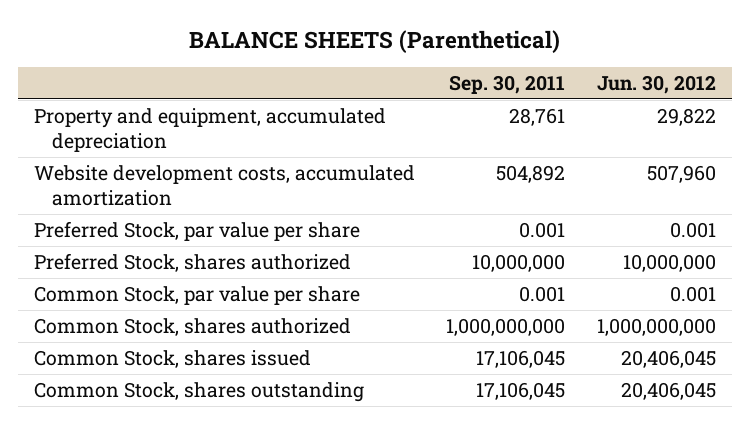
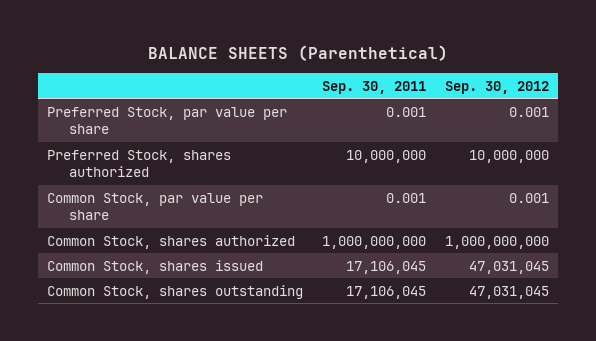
[597,74,717,94] Jun. 30, 2012 -> none
none -> [444,80,549,94] Sep. 30, 2012
[33,107,386,152] Property and equipment, accumulated depreciation -> none
[33,164,415,206] Website development costs, accumulated amortization -> none

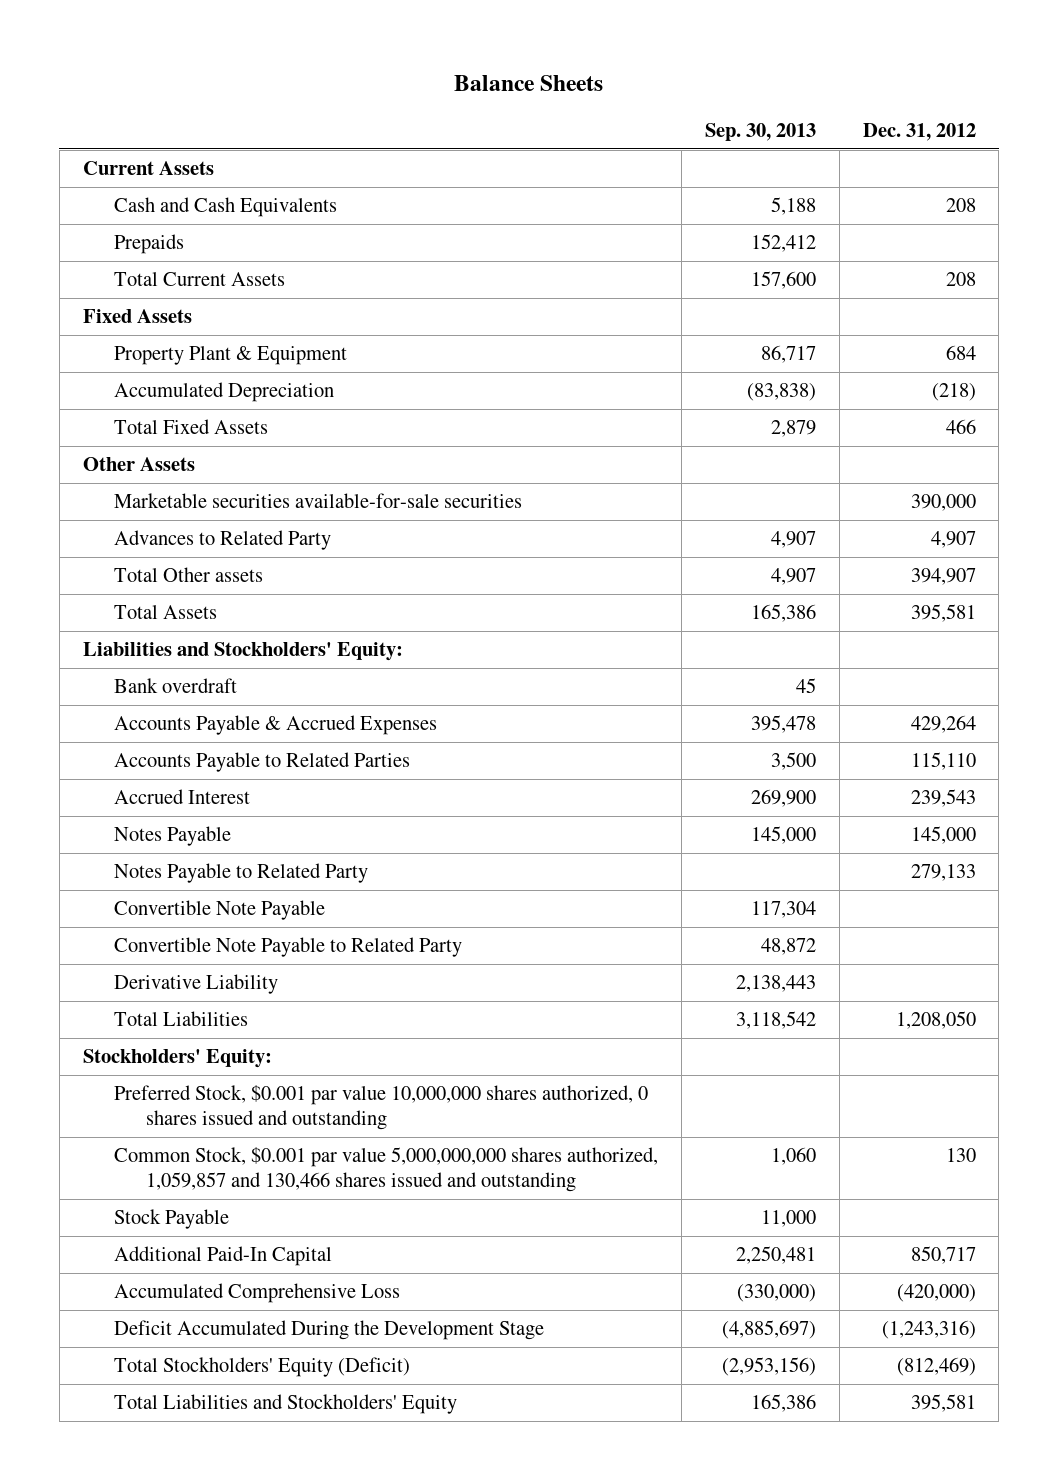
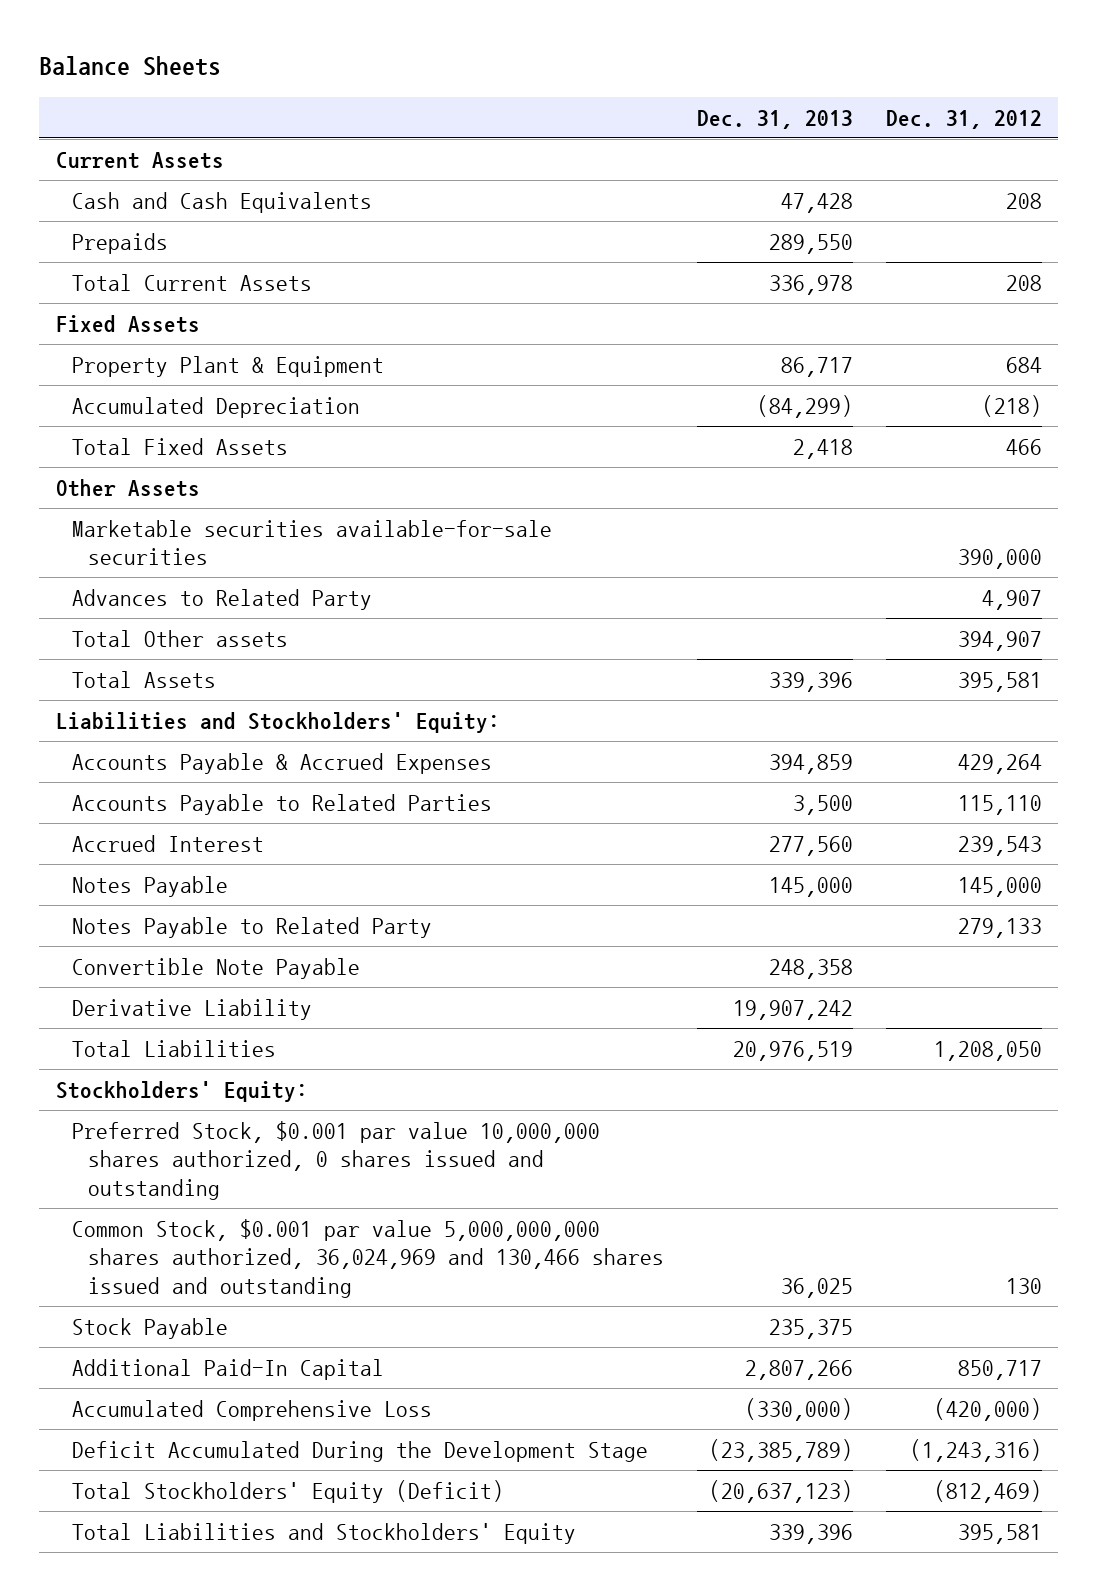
[704,123,816,142] Sep. 30, 2013 -> none
none -> [697,109,854,129] Dec. 31, 2013
[114,678,238,694] Bank overdraft -> none
[114,937,463,958] Convertible Note Payable to Related Party -> none
[114,1147,659,1193] Common Stock, $0.001 par value 5,000,000,000 shares authorized, 1,059,857 and 130,466 shares issued and outstanding -> [72,1218,665,1298] Common Stock, $0.001 par value 5,000,000,000 shares authorized, 36,024,969 and 130,466 shares issued and outstanding

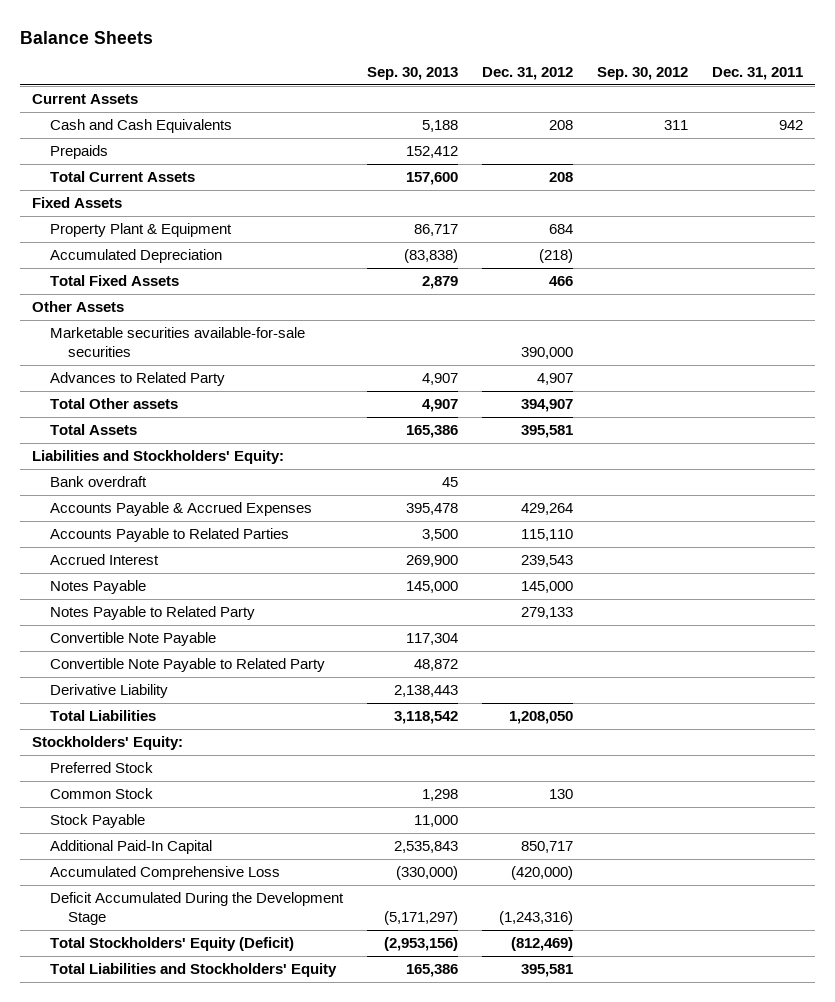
[697,109,854,129] Dec. 31, 2013 -> none
none -> [367,67,459,81] Sep. 30, 2013
none -> [596,67,688,81] Sep. 30, 2012
none -> [711,67,803,81] Dec. 31, 2011
none -> [50,476,148,488] Bank overdraft
none -> [50,658,326,673] Convertible Note Payable to Related Party
[72,1120,601,1200] Preferred Stock, $0.001 par value 10,000,000 shares authorized, 0 shares issued and outstanding -> [50,762,154,774] Preferred Stock
[72,1218,665,1298] Common Stock, $0.001 par value 5,000,000,000 shares authorized, 36,024,969 and 130,466 shares issued and outstanding -> [50,788,154,800] Common Stock

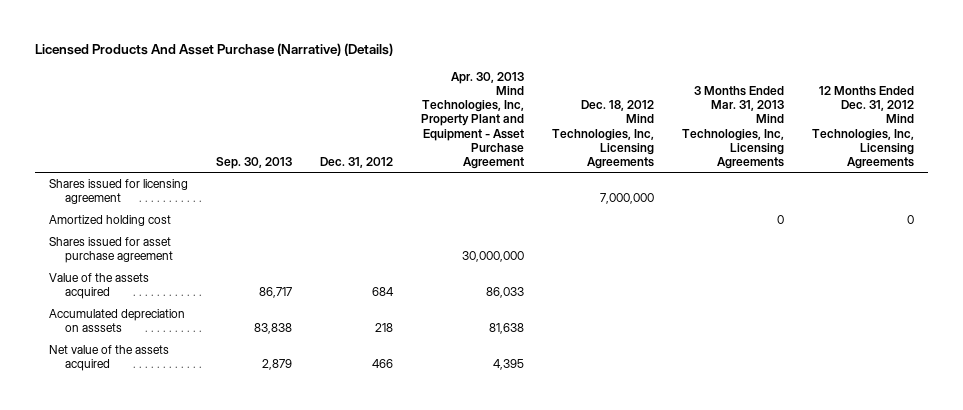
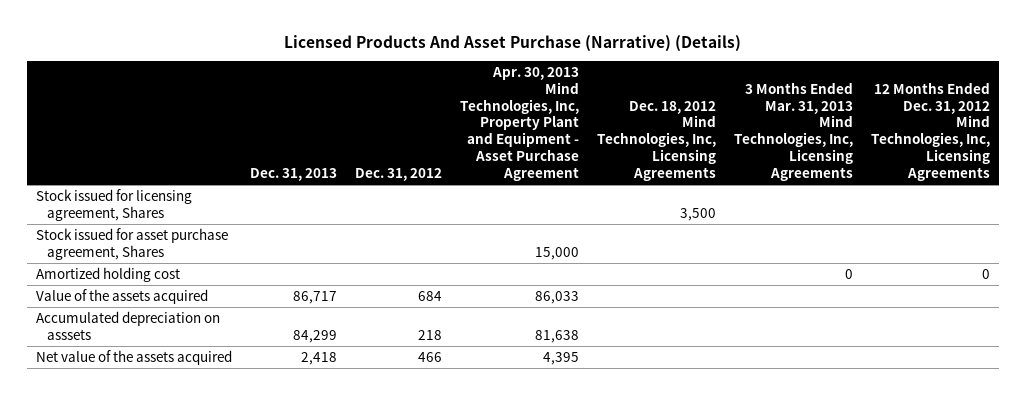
[216,156,293,169] Sep. 30, 2013 -> none
none -> [249,168,337,182] Dec. 31, 2013
[49,179,189,205] Shares issued for licensing agreement -> [35,188,192,221] Stock issued for licensing agreement, Shares
[600,193,655,205] 7,000,000 -> [679,207,716,221] 3,500
none -> [35,227,228,260] Stock issued for asset purchase agreement, Shares
[49,237,174,264] Shares issued for asset purchase agreement -> none

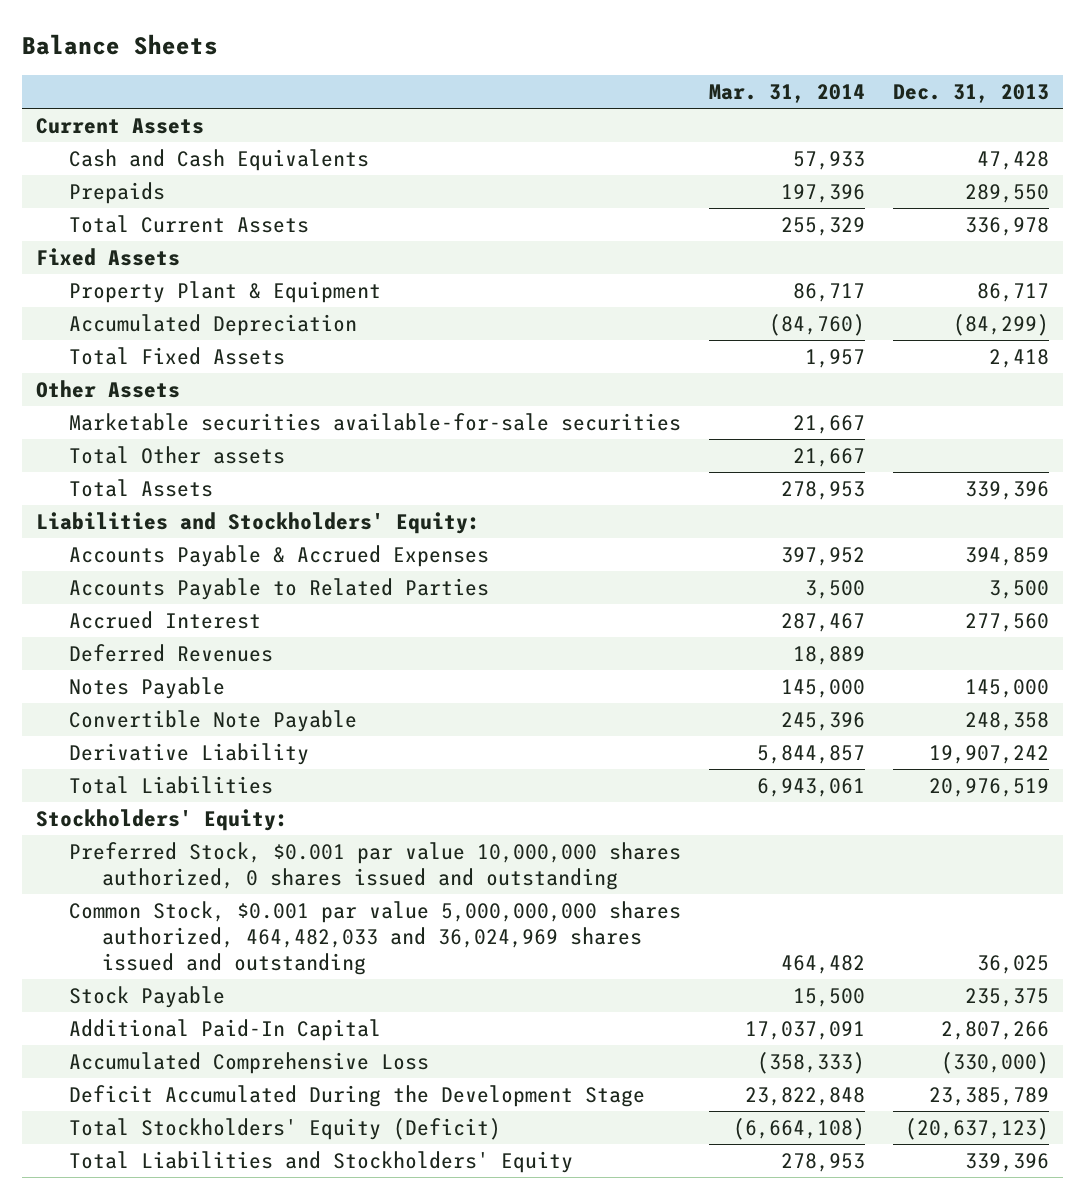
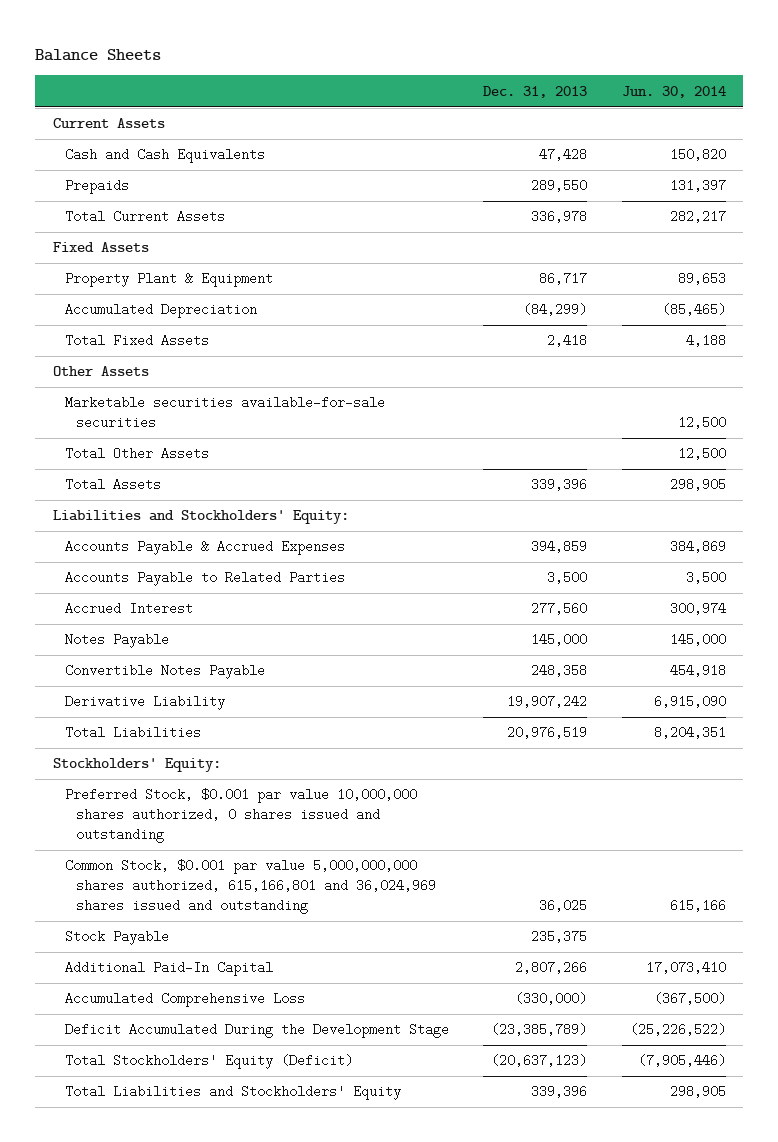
[709,84,866,104] Mar. 31, 2014 -> none
none -> [621,85,726,98] Jun. 30, 2014
[69,445,286,464] Total Other assets -> [64,447,209,461] Total Other Assets
[69,643,274,662] Deferred Revenues -> none
[69,709,358,732] Convertible Note Payable -> [64,664,265,680] Convertible Notes Payable
[69,900,682,975] Common Stock, $0.001 par value 5,000,000,000 shares authorized, 464,482,033 and 36,024,969 shares issued and outstanding -> [64,859,437,915] Common Stock, $0.001 par value 5,000,000,000 shares authorized, 615,166,801 and 36,024,969 shares issued and outstanding
[929,1086,1050,1106] 23,385,789 -> [491,1023,588,1037] (23,385,789)

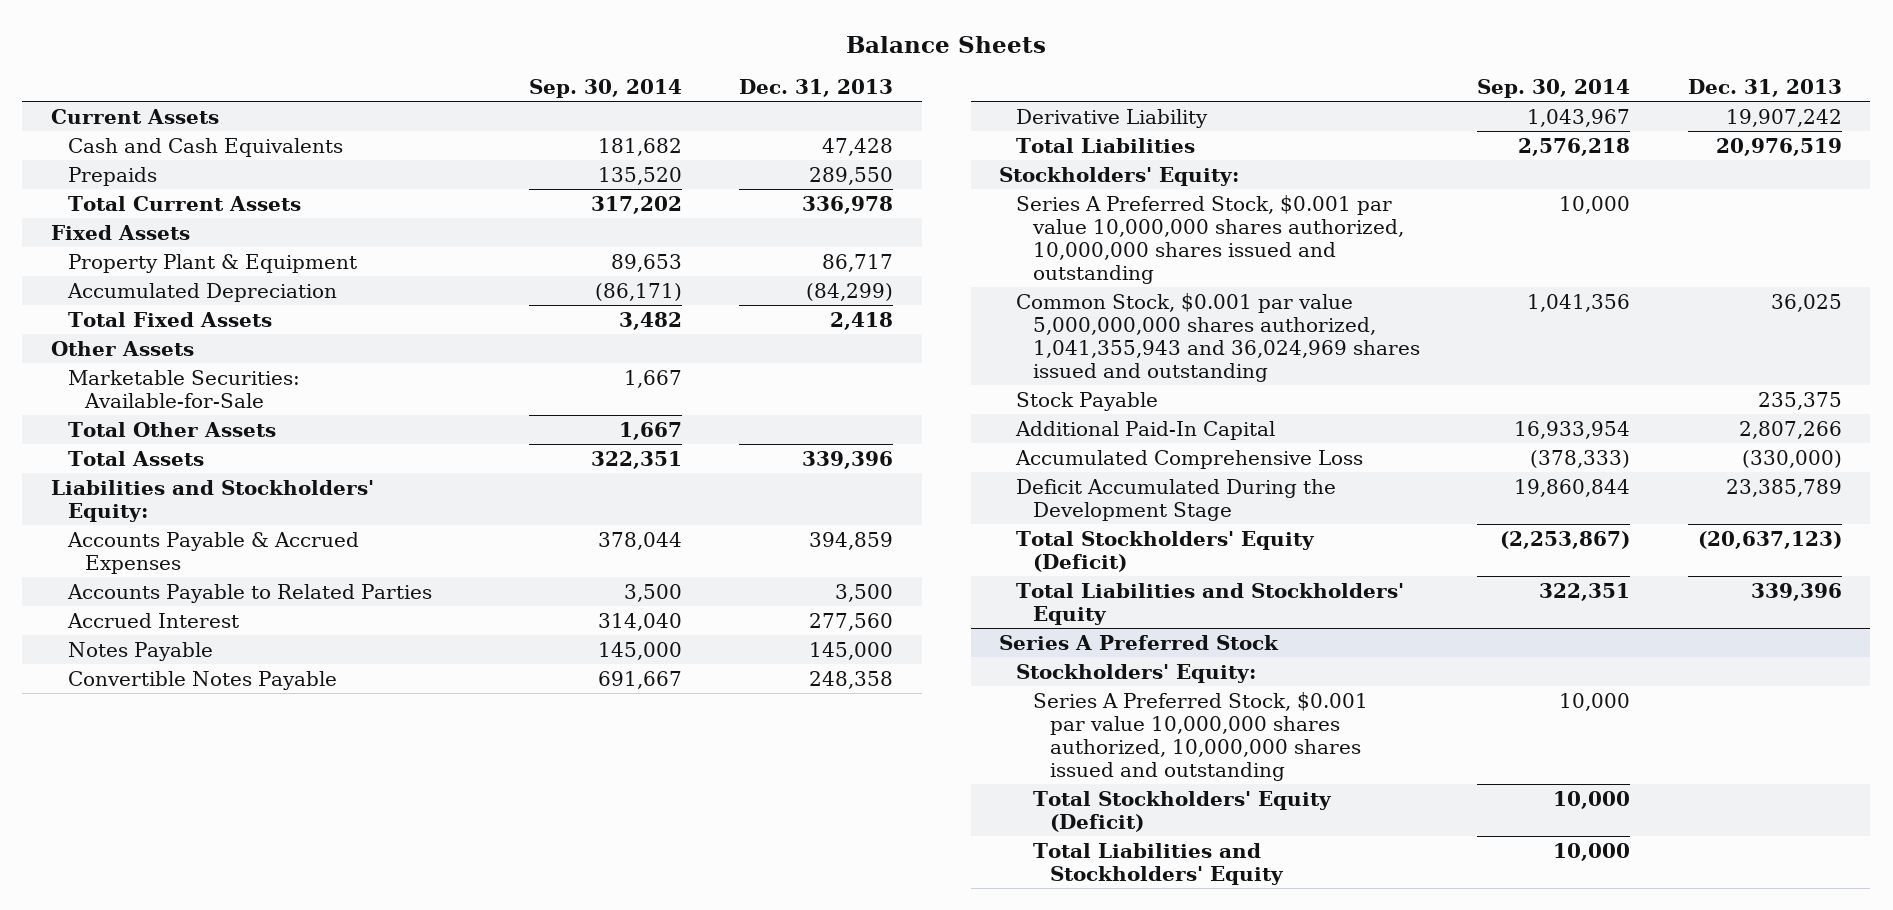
[621,85,726,98] Jun. 30, 2014 -> none
none -> [528,79,682,99] Sep. 30, 2014
[64,396,385,430] Marketable securities available-for-sale securities -> [67,369,300,408] Marketable Securities: Available-for-Sale
[64,788,417,844] Preferred Stock, $0.001 par value 10,000,000 shares authorized, 0 shares issued and outstanding -> [1016,194,1404,284] Series A Preferred Stock, $0.001 par value 10,000,000 shares authorized, 10,000,000 shares issued and outstanding
[64,859,437,915] Common Stock, $0.001 par value 5,000,000,000 shares authorized, 615,166,801 and 36,024,969 shares issued and outstanding -> [1016,292,1420,382] Common Stock, $0.001 par value 5,000,000,000 shares authorized, 1,041,355,943 and 36,024,969 shares issued and outstanding
[491,1023,588,1037] (23,385,789) -> [1725,478,1842,497] 23,385,789
none -> [999,634,1280,650] Series A Preferred Stock
none -> [1016,663,1257,683] Stockholders' Equity:
none -> [1032,691,1368,781] Series A Preferred Stock, $0.001 par value 10,000,000 shares authorized, 10,000,000 shares issued and outstanding
none -> [1032,790,1332,832] Total Stockholders' Equity (Deficit)
none -> [1032,842,1284,885] Total Liabilities and Stockholders' Equity

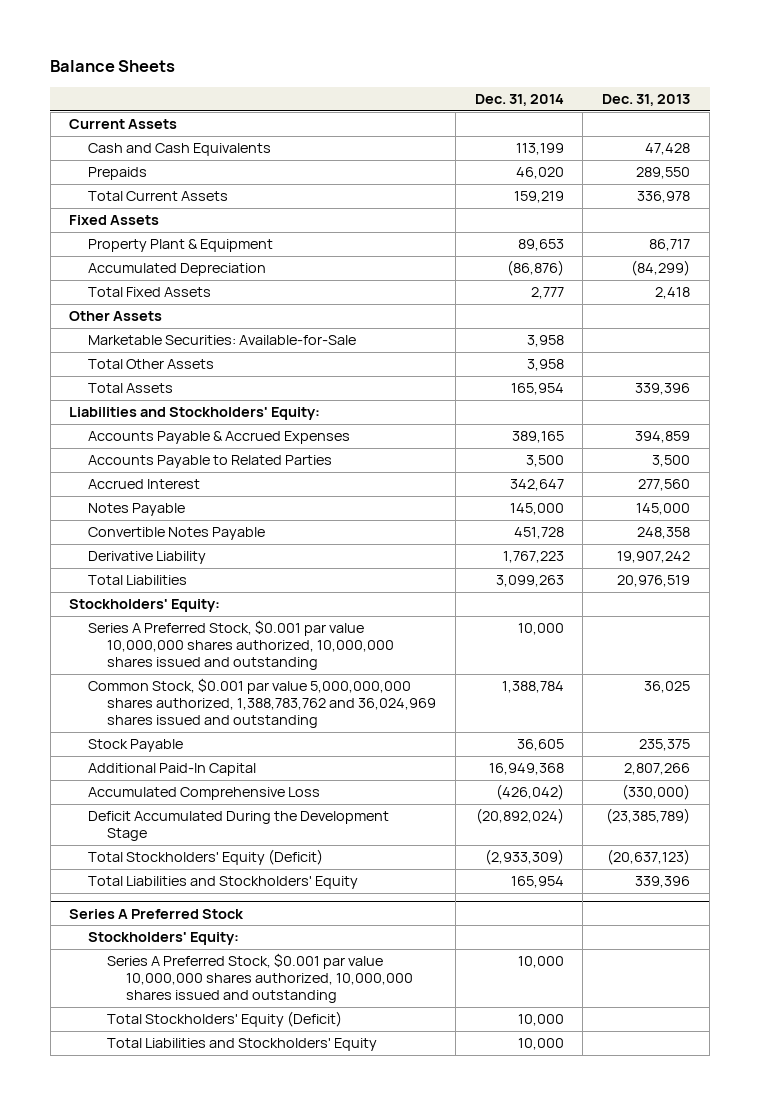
[528,79,682,99] Sep. 30, 2014 -> none
none -> [474,94,564,107] Dec. 31, 2014
[1016,292,1420,382] Common Stock, $0.001 par value 5,000,000,000 shares authorized, 1,041,355,943 and 36,024,969 shares issued and outstanding -> [88,678,437,728] Common Stock, $0.001 par value 5,000,000,000 shares authorized, 1,388,783,762 and 36,024,969 shares issued and outstanding
[1725,478,1842,497] 23,385,789 -> [606,808,691,825] (23,385,789)

